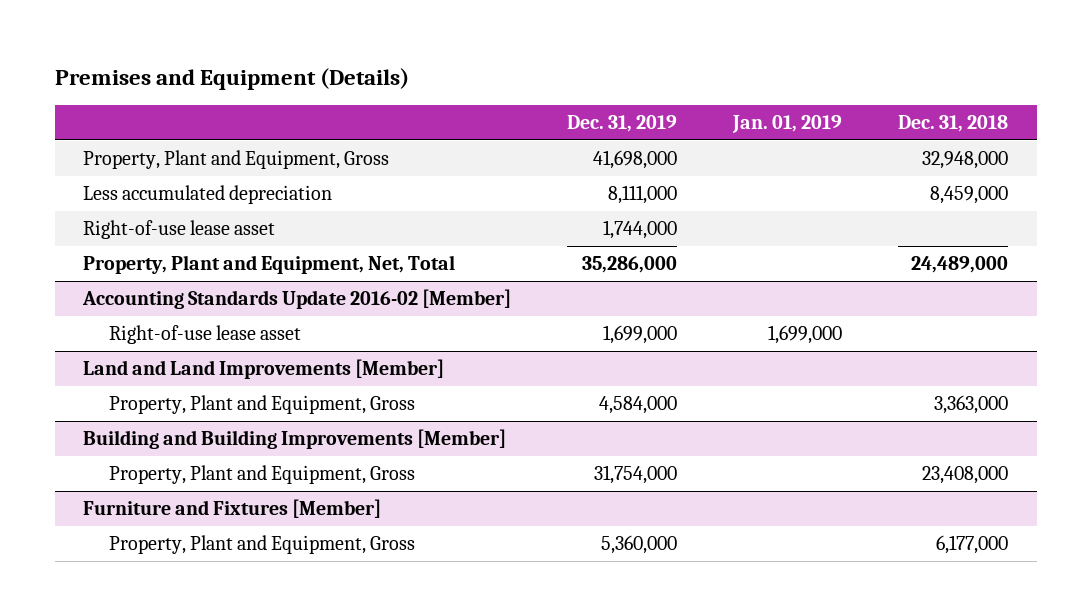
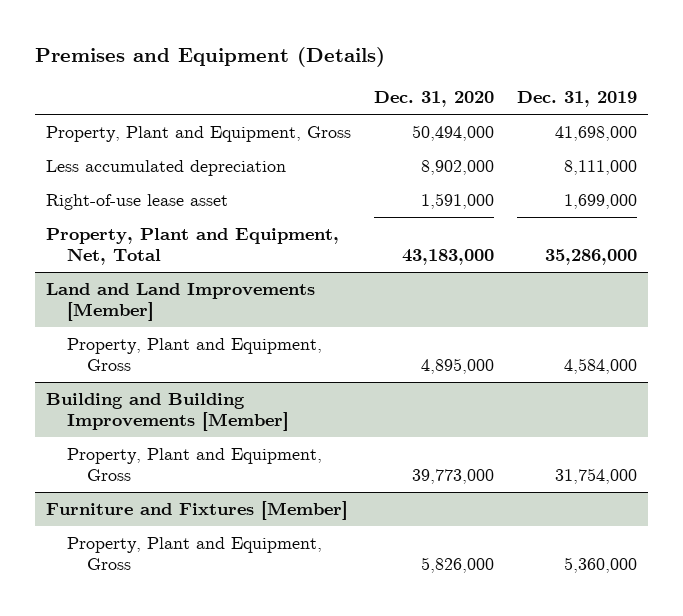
[732,115,843,134] Jan. 01, 2019 -> none
[898,115,1009,133] Dec. 31, 2018 -> none
none -> [374,91,495,108] Dec. 31, 2020
[82,219,275,239] Right-of-use lease asset -> none
[81,288,511,309] Accounting Standards Update 2016-02 [Member] -> none
[82,254,455,274] Property, Plant and Equipment, Net, Total -> [46,228,340,265] Property, Plant and Equipment, Net, Total

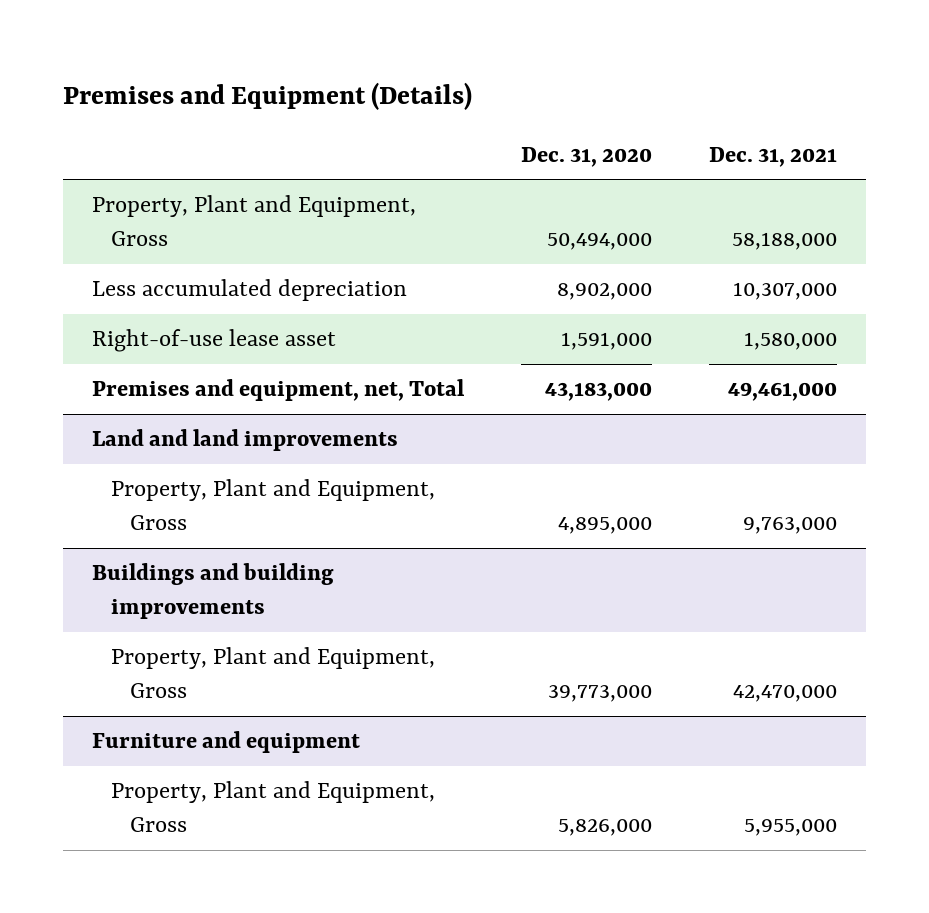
[516,91,637,108] Dec. 31, 2019 -> none
none -> [709,146,838,167] Dec. 31, 2021
[46,228,340,265] Property, Plant and Equipment, Net, Total -> [92,379,465,402] Premises and equipment, net, Total
[46,283,316,321] Land and Land Improvements [Member] -> [92,429,399,452] Land and land improvements
[46,393,289,431] Building and Building Improvements [Member] -> [92,563,335,619] Buildings and building improvements
[46,501,349,521] Furniture and Fixtures [Member] -> [92,731,361,754] Furniture and equipment

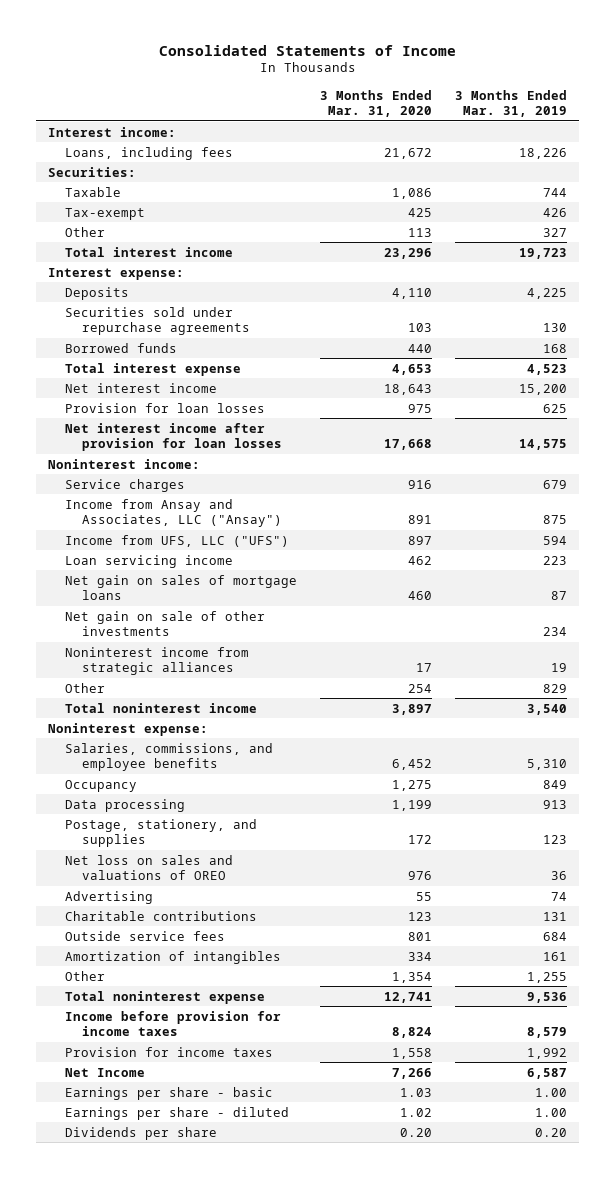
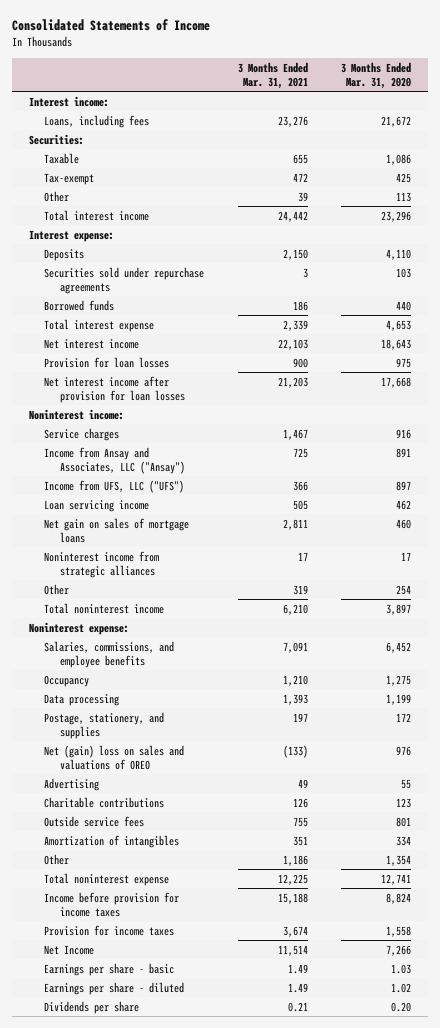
[455,89,568,118] 3 Months Ended Mar. 31, 2019 -> none
none -> [237,61,308,89] 3 Months Ended Mar. 31, 2021
[64,610,265,637] Net gain on sale of other investments -> none
[64,854,233,881] Net loss on sales and valuations of OREO -> [44,744,185,770] Net (gain) loss on sales and valuations of OREO

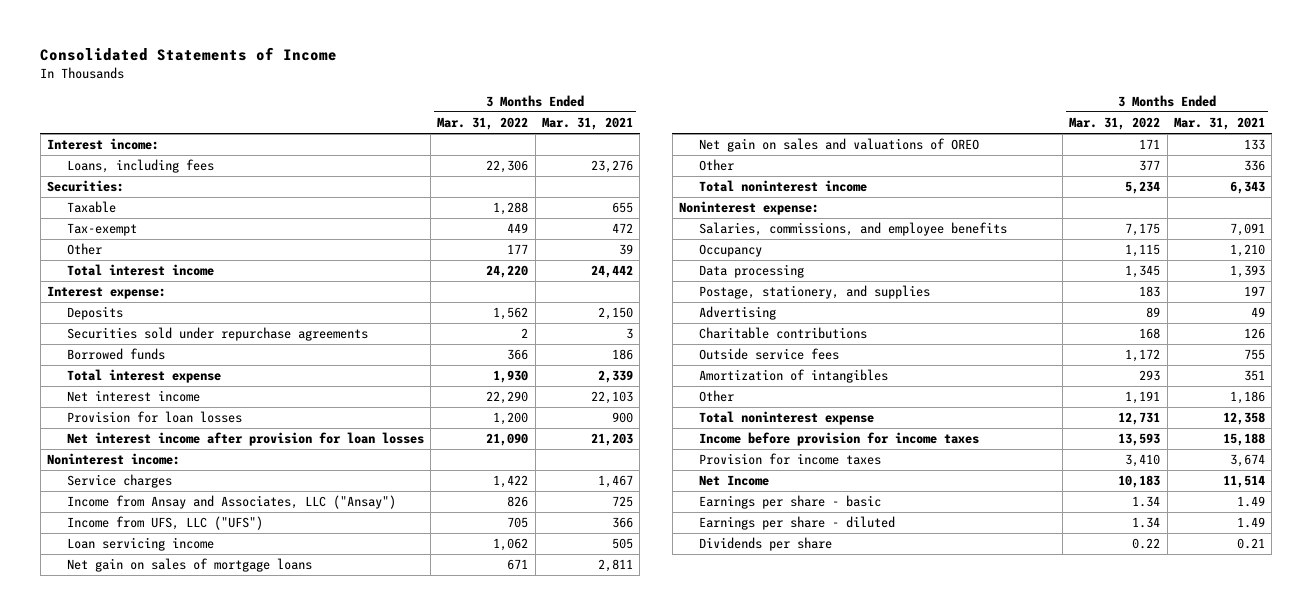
[341,61,412,89] 3 Months Ended Mar. 31, 2020 -> none
none -> [437,117,529,131] Mar. 31, 2022
[44,550,160,578] Noninterest income from strategic alliances -> none
none -> [698,138,979,153] Net gain on sales and valuations of OREO
[292,584,308,595] 319 -> [1244,160,1266,172] 336
[282,603,308,615] 6,210 -> [1230,181,1266,195] 6,343
[44,744,185,770] Net (gain) loss on sales and valuations of OREO -> none
[277,873,308,885] 12,225 -> [1223,412,1266,426] 12,358

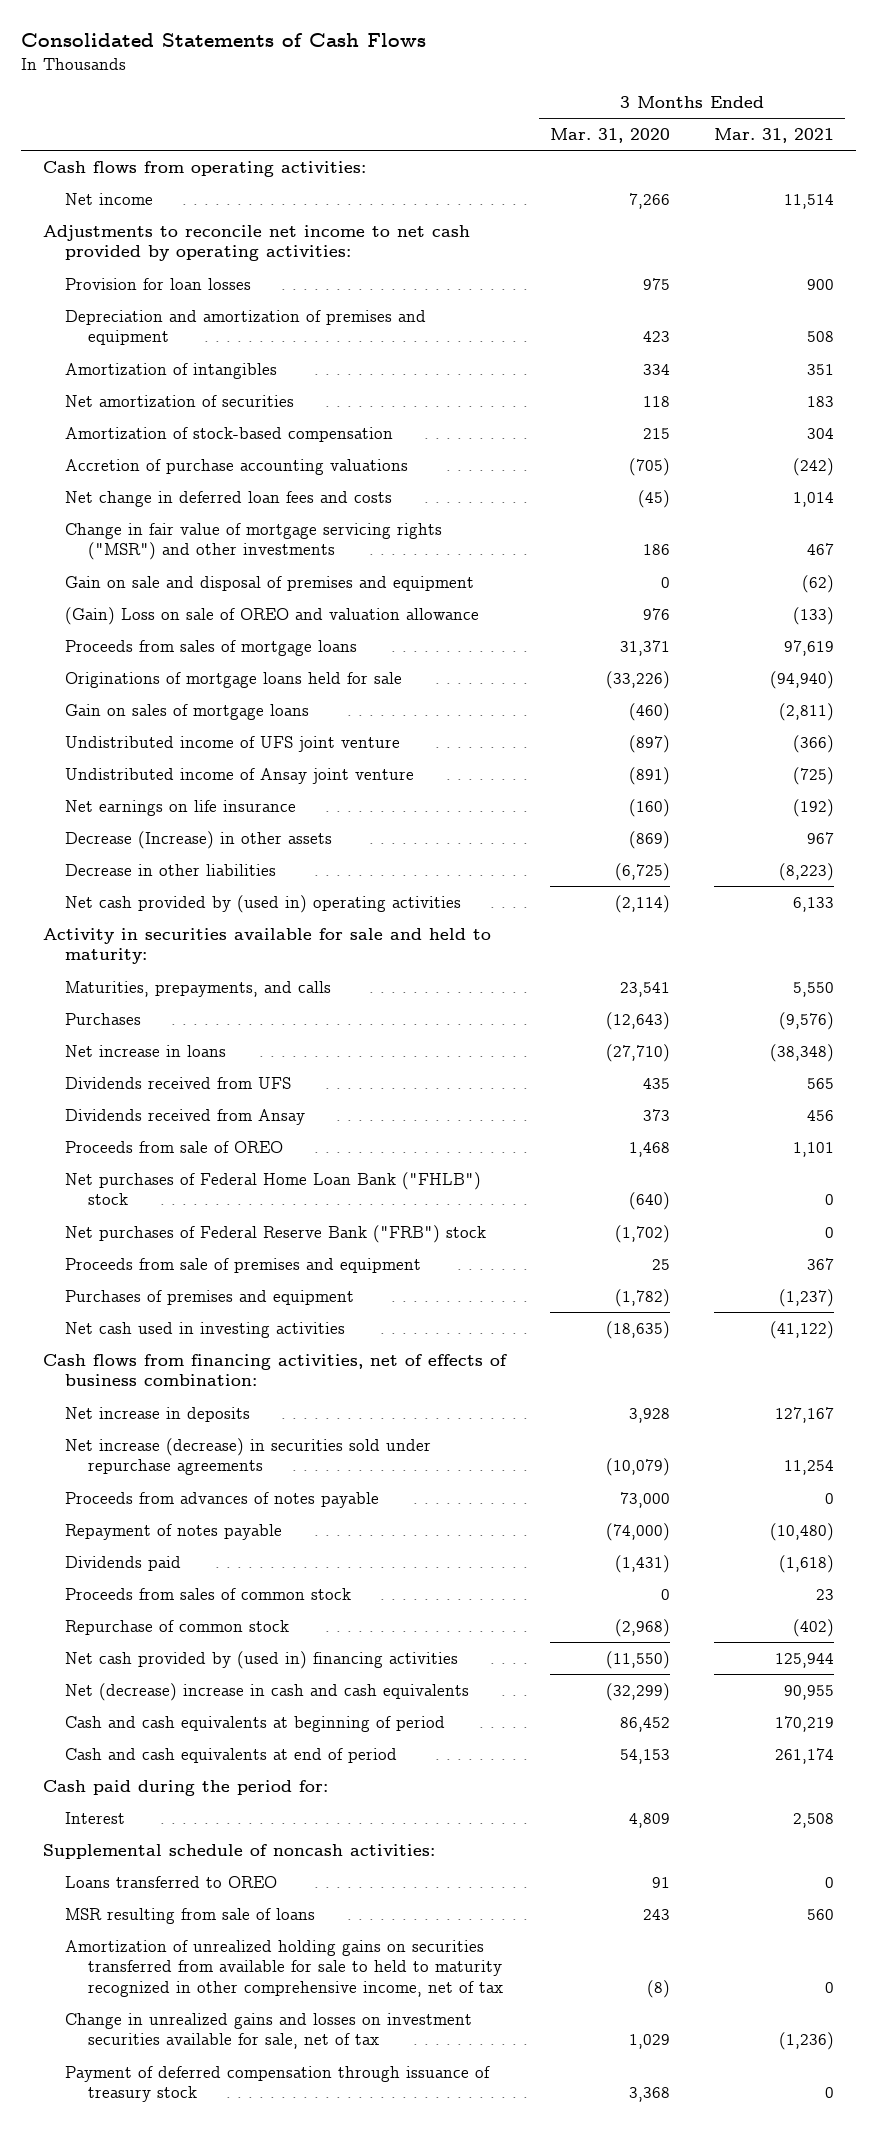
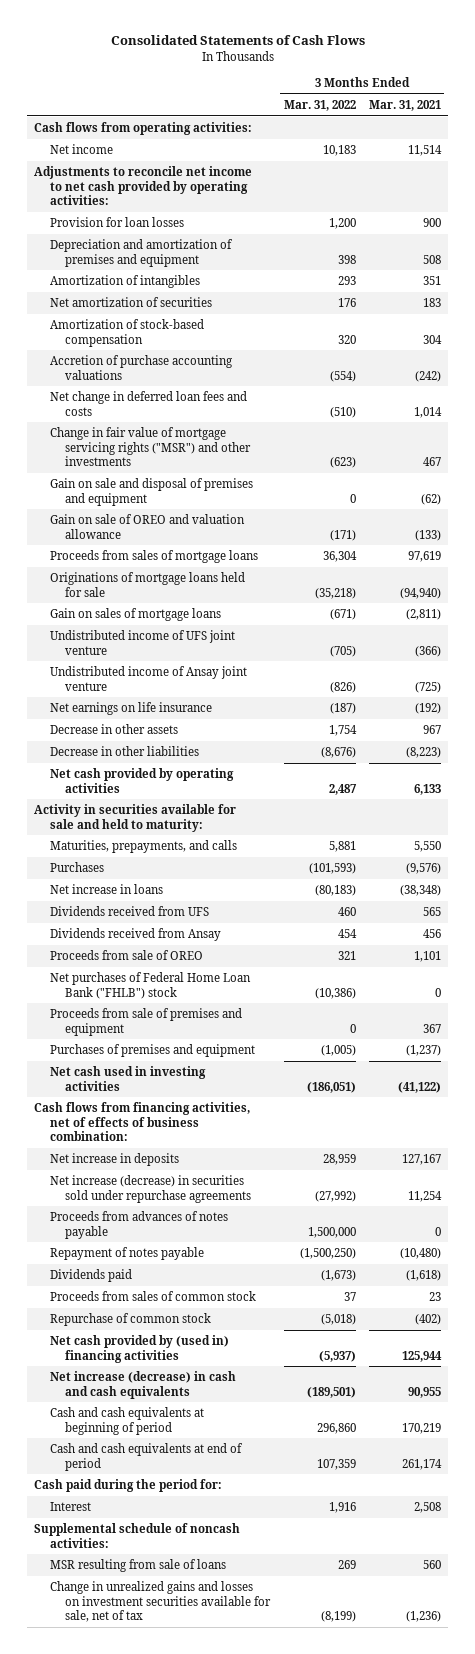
[550,128,671,144] Mar. 31, 2020 -> none
none -> [283,99,356,111] Mar. 31, 2022
[65,606,480,625] (Gain) Loss on sale of OREO and valuation allowance -> [49,513,245,539] Gain on sale of OREO and valuation allowance
[65,830,333,849] Decrease (Increase) in other assets -> [49,723,178,734] Decrease in other assets
[65,894,462,913] Net cash provided by (used in) operating activities -> [49,767,234,793] Net cash provided by operating activities
[65,1224,487,1243] Net purchases of Federal Reserve Bank ("FRB") stock -> none
[65,1682,470,1701] Net (decrease) increase in cash and cash equivalents -> [49,1370,236,1399] Net increase (decrease) in cash and cash equivalents
[65,1875,278,1888] Loans transferred to OREO -> none
[65,1939,503,1998] Amortization of unrealized holding gains on securities transferred from available for sale to held to maturity recognized in other comprehensive income, net of tax -> none
[65,2065,491,2103] Payment of deferred compensation through issuance of treasury stock -> none

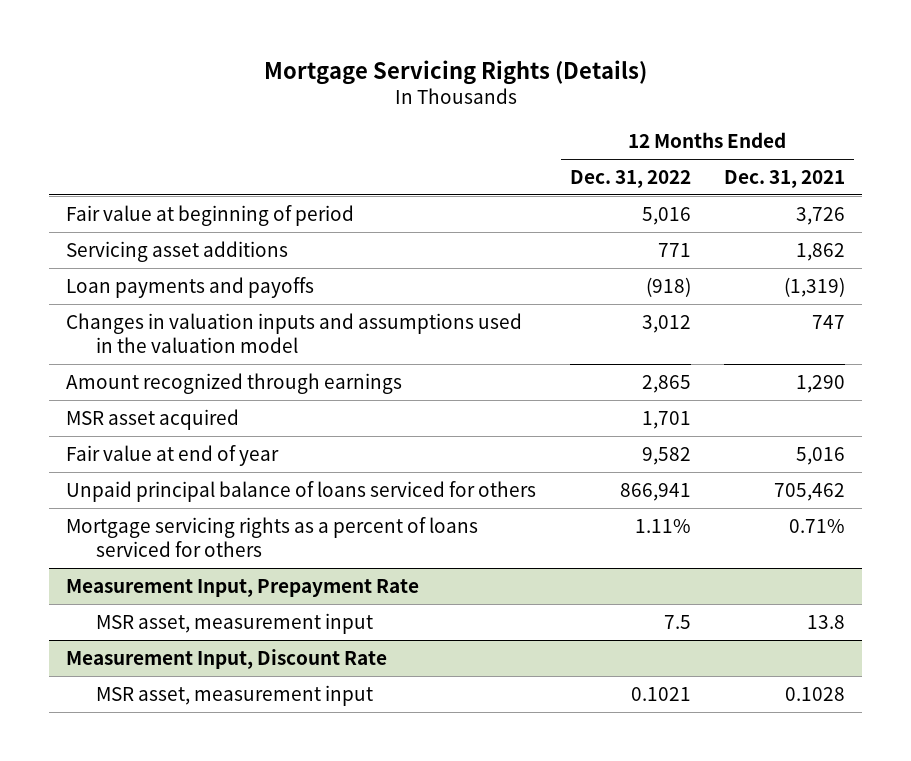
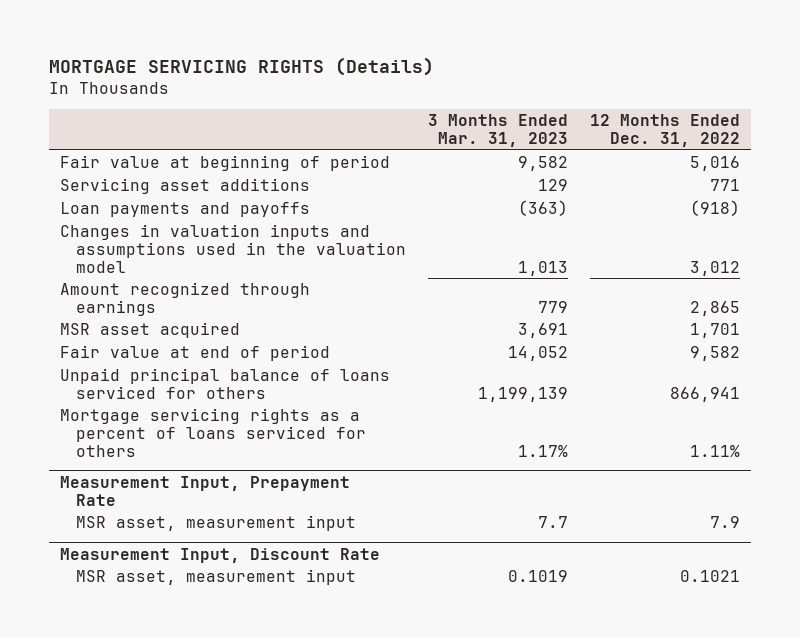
[263,59,647,85] Mortgage Servicing Rights (Details) -> [49,57,435,77] MORTGAGE SERVICING RIGHTS (Details)
[724,169,846,188] Dec. 31, 2021 -> none
none -> [427,114,568,148] 3 Months Ended Mar. 31, 2023
[65,444,279,466] Fair value at end of year -> [60,344,331,361] Fair value at end of period
[663,614,691,629] 7.5 -> [709,515,740,528] 7.9

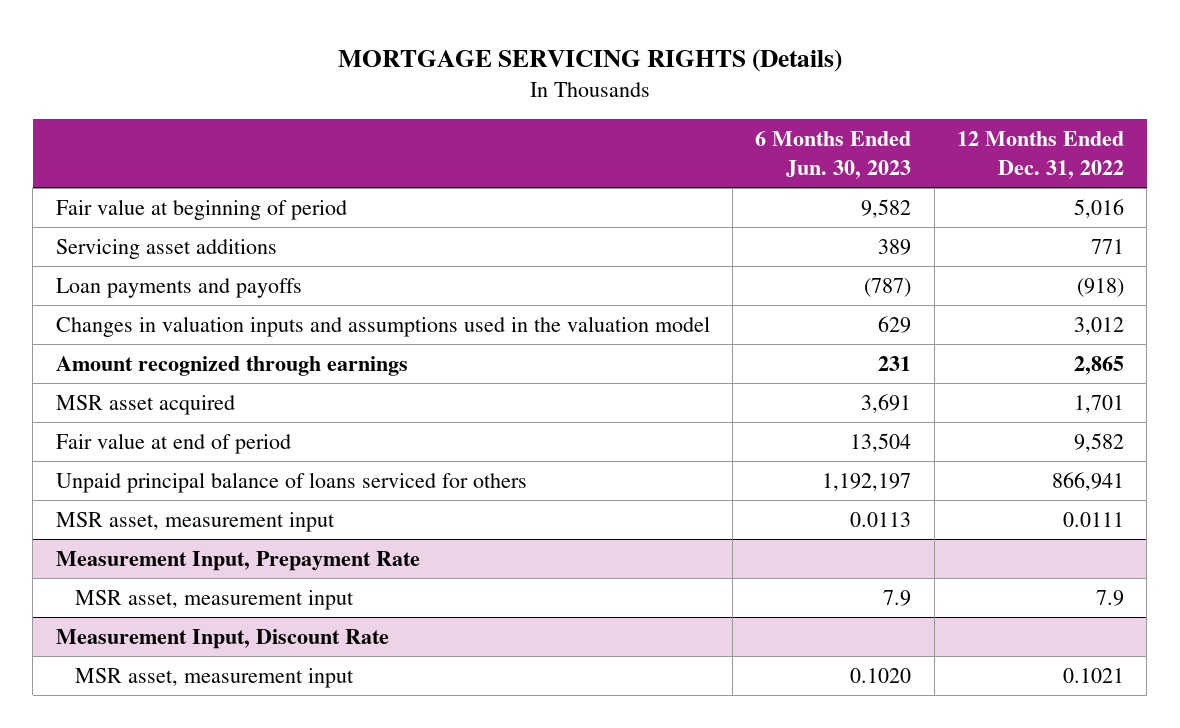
[427,114,568,148] 3 Months Ended Mar. 31, 2023 -> none
none -> [755,131,912,179] 6 Months Ended Jun. 30, 2023
[60,407,366,457] Mortgage servicing rights as a percent of loans serviced for others -> none
none -> [55,511,335,532] MSR asset, measurement input

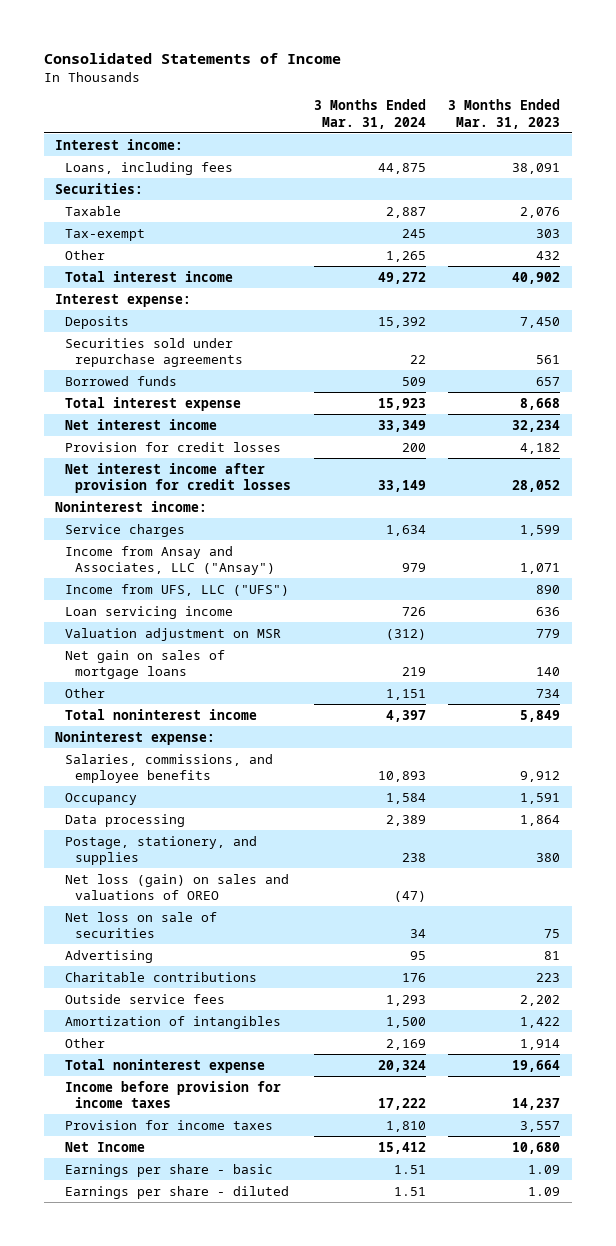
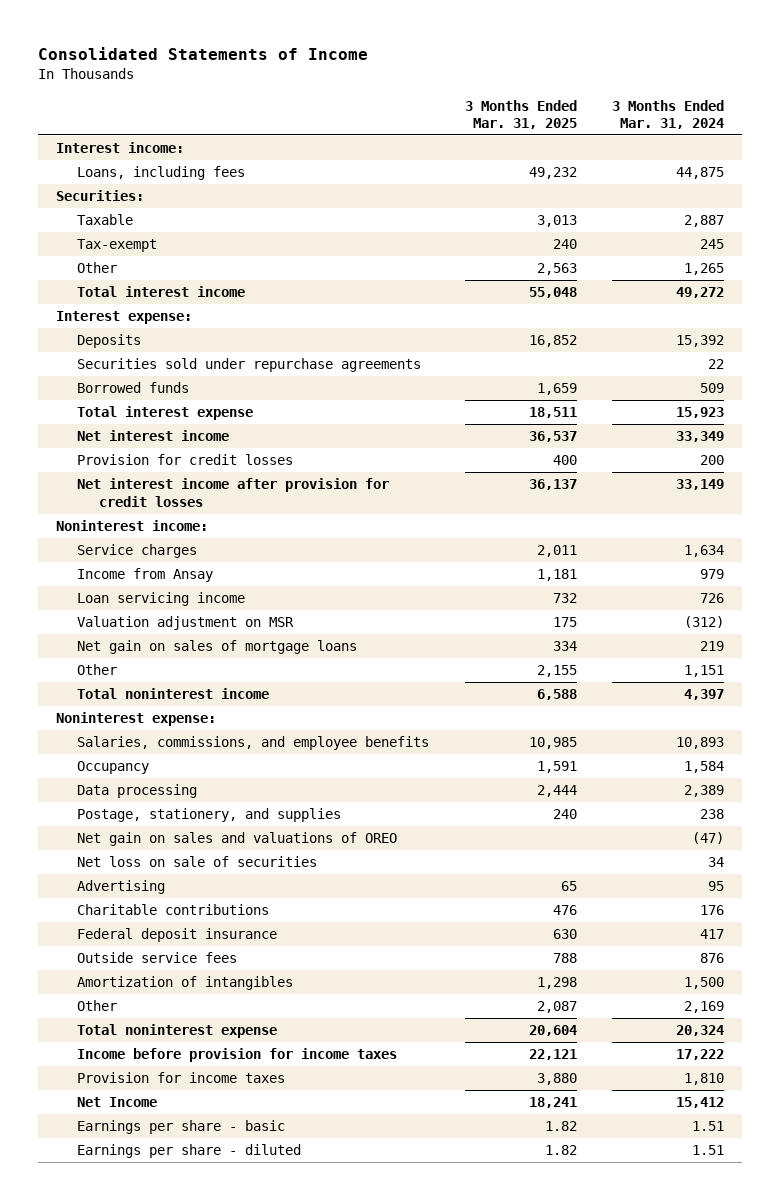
[448,99,561,129] 3 Months Ended Mar. 31, 2023 -> none
none -> [464,99,577,129] 3 Months Ended Mar. 31, 2025
[65,583,290,596] Income from UFS, LLC ("UFS") -> none
[65,545,276,575] Income from Ansay and Associates, LLC ("Ansay") -> [77,568,214,583] Income from Ansay
[65,873,290,900] Net loss (gain) on sales and valuations of OREO -> [77,832,398,847] Net gain on sales and valuations of OREO
none -> [77,928,278,943] Federal deposit insurance
[385,994,426,1006] 1,293 -> [700,953,725,964] 876

